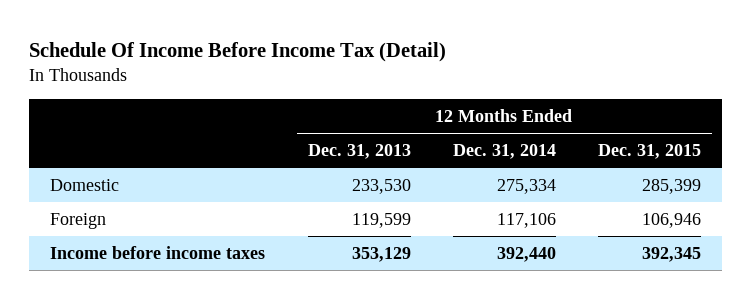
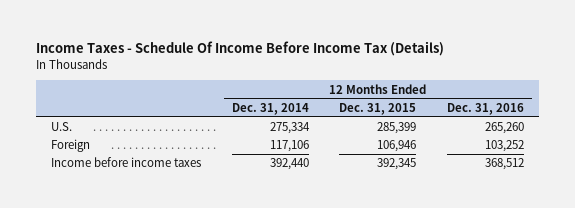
[29,42,447,63] Schedule Of Income Before Income Tax (Detail) -> [35,41,444,57] Income Taxes - Schedule Of Income Before Income Tax (Details)
[307,144,411,160] Dec. 31, 2013 -> none
none -> [446,102,524,115] Dec. 31, 2016
[50,178,120,191] Domestic -> [50,122,72,132] U.S.

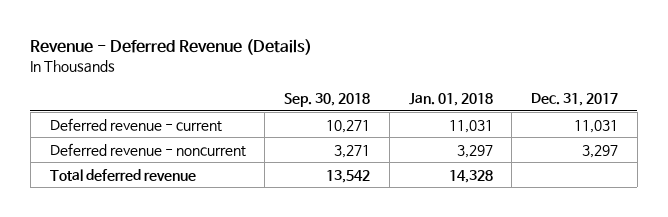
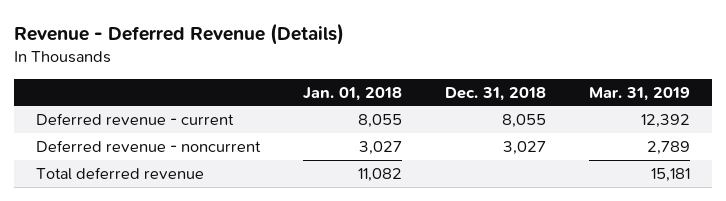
[284,93,371,108] Sep. 30, 2018 -> none
[530,93,618,107] Dec. 31, 2017 -> none
none -> [444,86,546,101] Dec. 31, 2018
none -> [589,86,691,101] Mar. 31, 2019
[448,119,493,133] 11,031 -> [357,114,402,129] 8,055
[456,144,493,158] 3,297 -> [358,141,402,156] 3,027
[448,169,493,183] 14,328 -> [357,168,402,183] 11,082

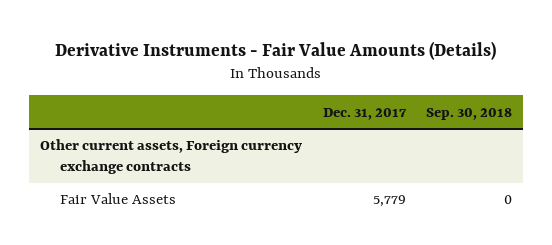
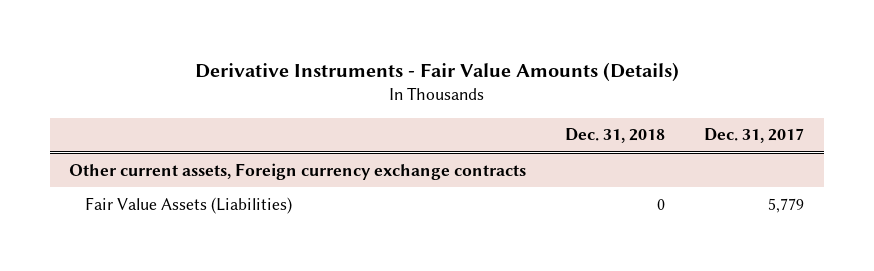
[426,107,513,120] Sep. 30, 2018 -> none
none -> [565,128,666,144] Dec. 31, 2018
[60,193,177,205] Fair Value Assets -> [85,196,293,214] Fair Value Assets (Liabilities)

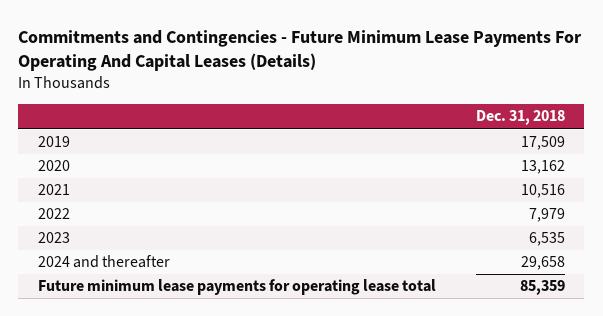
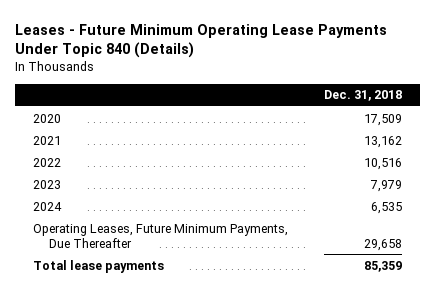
[18,29,583,72] Commitments and Contingencies - Future Minimum Lease Payments For Operating And Capital Leases (Details) -> [15,23,388,59] Leases - Future Minimum Operating Lease Payments Under Topic 840 (Details)
[37,136,70,148] 2019 -> [33,113,62,123] 2020
[37,160,70,172] 2020 -> [33,135,62,145] 2021
[37,184,70,196] 2021 -> [33,157,62,167] 2022
[37,208,70,220] 2022 -> [33,179,62,189] 2023
[37,232,70,244] 2023 -> [33,201,63,211] 2024
[37,255,170,269] 2024 and thereafter -> [33,223,289,248] Operating Leases, Future Minimum Payments, Due Thereafter
[37,279,436,296] Future minimum lease payments for operating lease total -> [33,259,165,273] Total lease payments

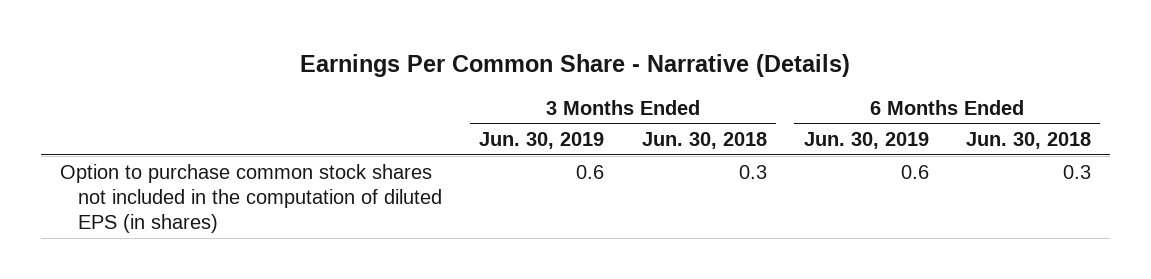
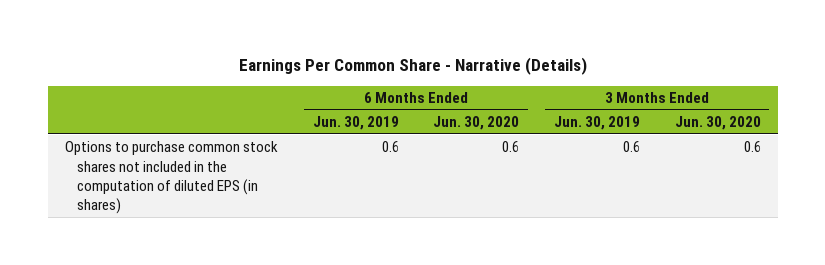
[641,132,767,150] Jun. 30, 2018 -> none
[966,132,1092,150] Jun. 30, 2018 -> none
none -> [433,116,520,131] Jun. 30, 2020
none -> [674,116,761,131] Jun. 30, 2020
[59,163,442,234] Option to purchase common stock shares not included in the computation of diluted EPS (in shares) -> [64,141,278,215] Options to purchase common stock shares not included in the computation of diluted EPS (in shares)

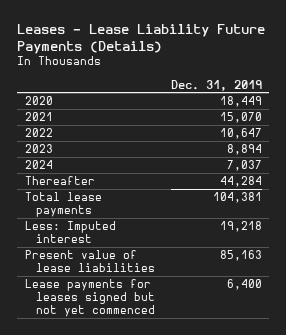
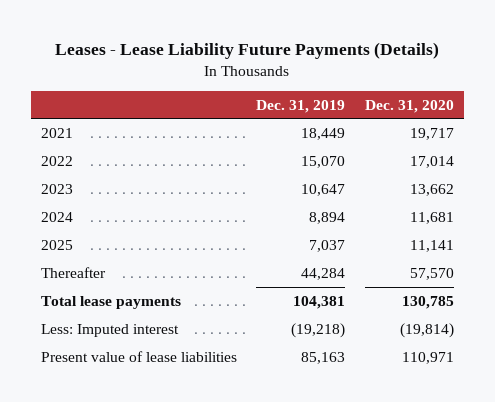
none -> [364,99,454,113] Dec. 31, 2020
[24,96,53,106] 2020 -> [40,127,73,138] 2021
[24,112,53,122] 2021 -> [40,155,73,166] 2022
[24,128,53,138] 2022 -> [40,183,73,194] 2023
[24,144,53,154] 2023 -> [40,211,73,222] 2024
[24,160,53,170] 2024 -> [40,239,73,250] 2025
[219,221,262,233] 19,218 -> [291,322,346,338] (19,218)
[24,279,156,318] Lease payments for leases signed but not yet commenced -> none

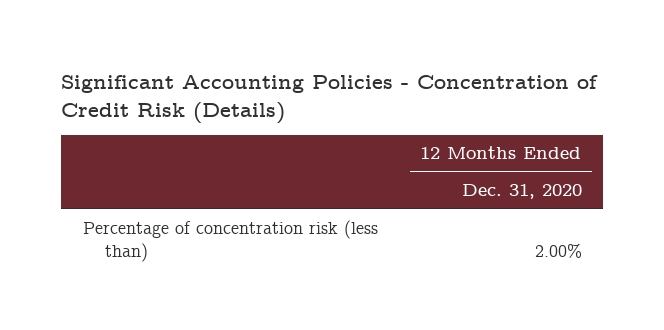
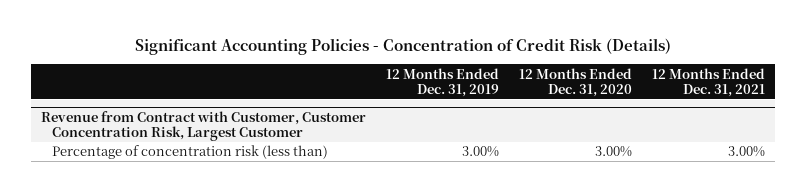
none -> [386,67,500,97] 12 Months Ended Dec. 31, 2019
none -> [651,67,765,97] 12 Months Ended Dec. 31, 2021
none -> [41,111,367,142] Revenue from Contract with Customer, Customer Concentration Risk, Largest Customer
[534,242,582,258] 2.00% -> [594,146,632,158] 3.00%

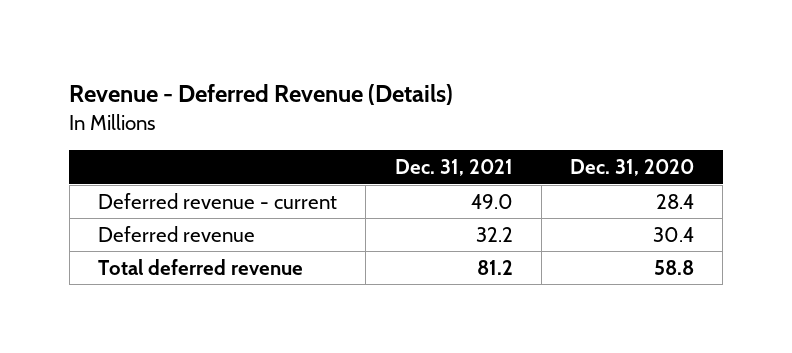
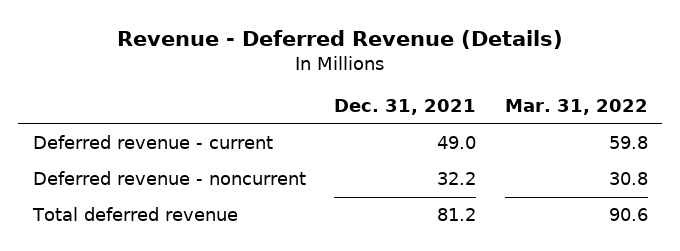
[570,159,695,177] Dec. 31, 2020 -> none
none -> [504,99,648,116] Mar. 31, 2022
[98,225,256,242] Deferred revenue -> [32,171,306,186] Deferred revenue - noncurrent

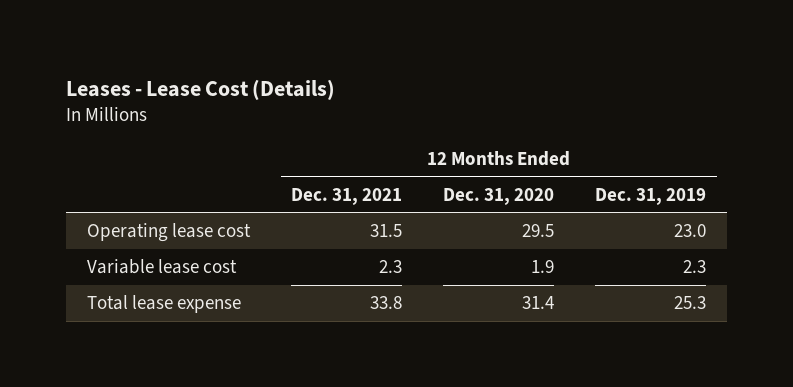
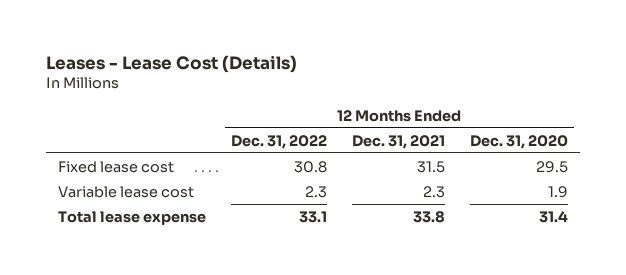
[595,187,707,205] Dec. 31, 2019 -> none
none -> [231,134,328,149] Dec. 31, 2022
[86,223,251,243] Operating lease cost -> [58,160,175,173] Fixed lease cost

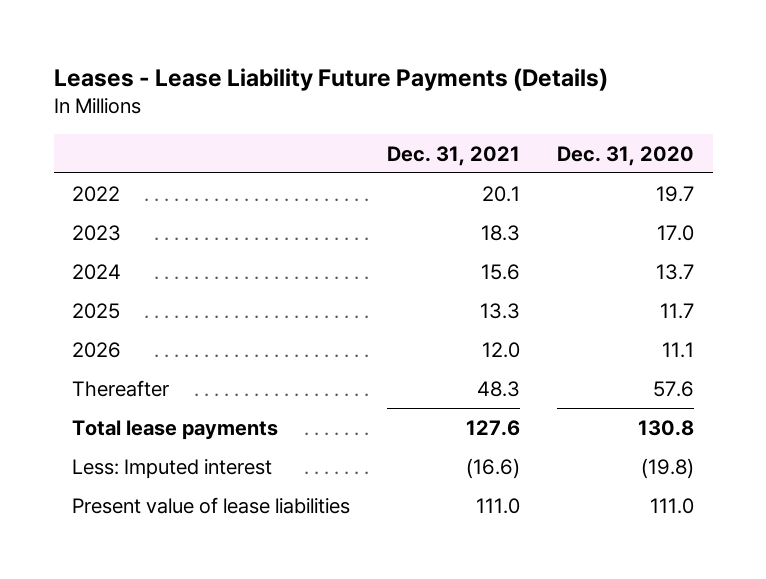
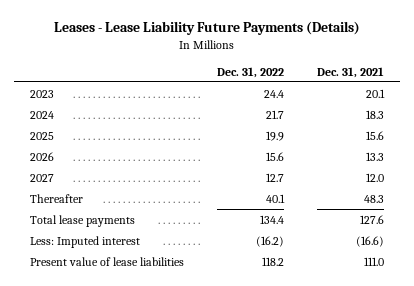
[557,145,695,166] Dec. 31, 2020 -> none
none -> [216,66,284,78] Dec. 31, 2022
[72,185,121,202] 2022 -> [29,89,54,98] 2023
[72,224,122,241] 2023 -> [29,110,54,119] 2024
[72,263,122,280] 2024 -> [29,131,54,140] 2025
[72,302,121,319] 2025 -> [29,151,54,161] 2026
[72,341,122,358] 2026 -> [29,173,54,182] 2027

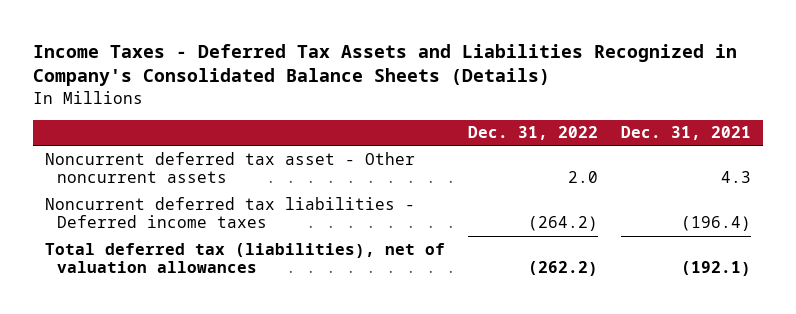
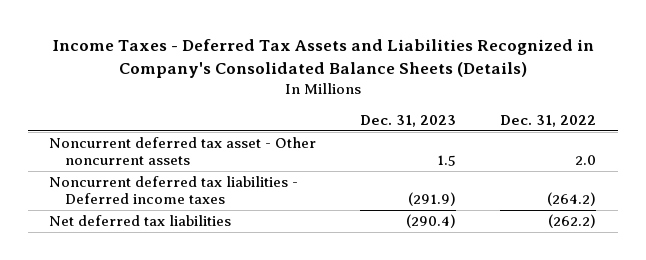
[621,126,752,141] Dec. 31, 2021 -> none
none -> [360,114,457,127] Dec. 31, 2023
[44,242,445,274] Total deferred tax (liabilities), net of valuation allowances -> [49,215,232,227] Net deferred tax liabilities

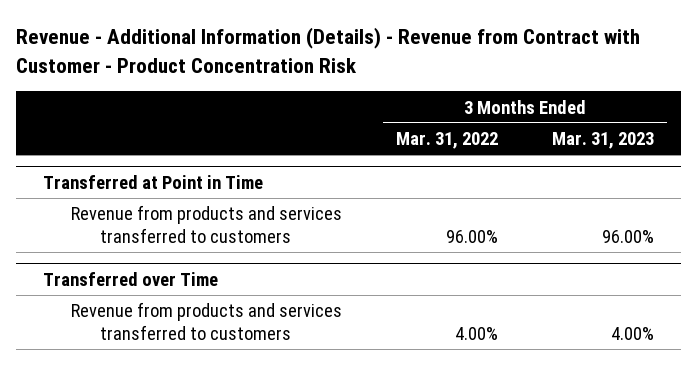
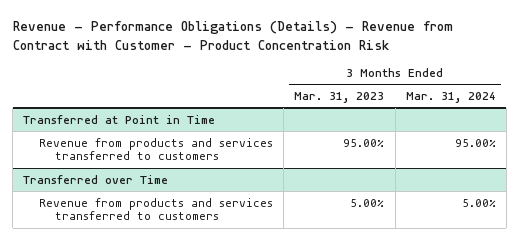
[15,27,640,73] Revenue - Additional Information (Details) - Revenue from Contract with Customer - Product Concentration Risk -> [12,21,453,50] Revenue - Performance Obligations (Details) - Revenue from Contract with Customer - Product Concentration Risk
[396,132,499,150] Mar. 31, 2022 -> none
none -> [405,92,496,104] Mar. 31, 2024
[601,229,654,243] 96.00% -> [343,138,385,147] 95.00%
[610,326,654,340] 4.00% -> [350,198,385,207] 5.00%

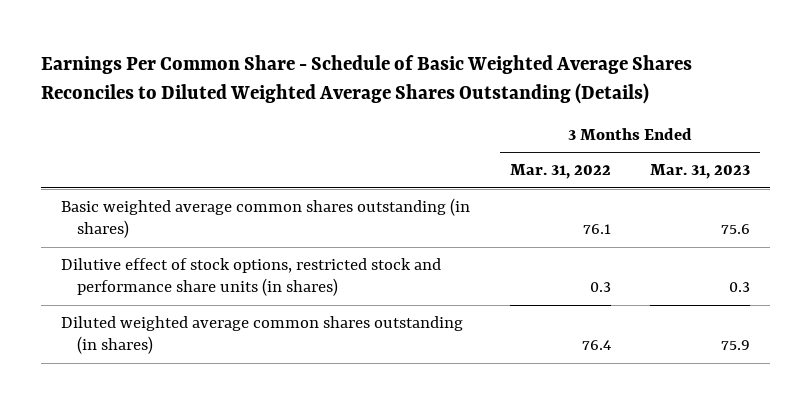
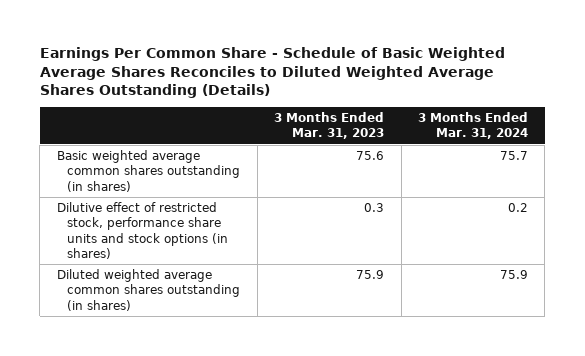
[509,164,611,180] Mar. 31, 2022 -> none
none -> [418,111,529,140] 3 Months Ended Mar. 31, 2024
[61,257,442,297] Dilutive effect of stock options, restricted stock and performance share units (in shares) -> [56,202,229,259] Dilutive effect of restricted stock, performance share units and stock options (in shares)

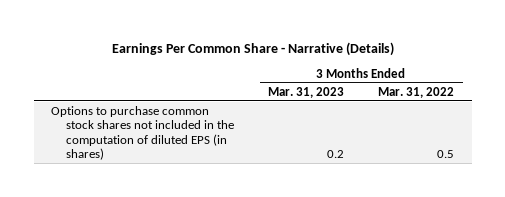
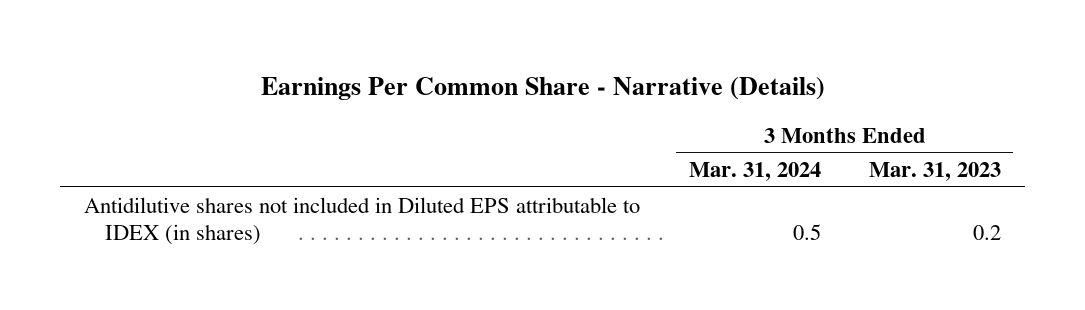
[378,86,455,98] Mar. 31, 2022 -> none
none -> [688,162,821,182] Mar. 31, 2024
[50,105,235,161] Options to purchase common stock shares not included in the computation of diluted EPS (in shares) -> [84,196,641,246] Antidilutive shares not included in Diluted EPS attributable to IDEX (in shares)

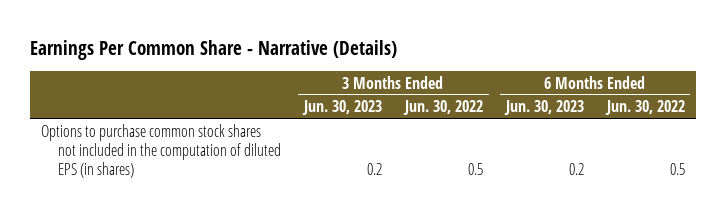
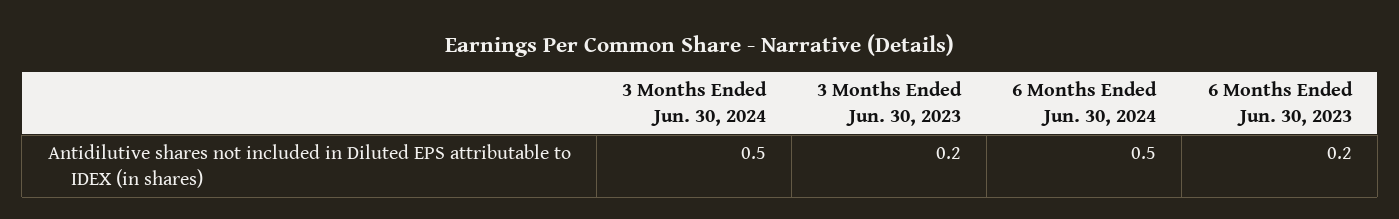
[402,100,483,116] Jun. 30, 2022 -> none
[604,100,685,116] Jun. 30, 2022 -> none
none -> [621,81,767,126] 3 Months Ended Jun. 30, 2024
none -> [1012,81,1158,126] 6 Months Ended Jun. 30, 2024
[41,123,282,179] Options to purchase common stock shares not included in the computation of diluted EPS (in shares) -> [47,144,571,188] Antidilutive shares not included in Diluted EPS attributable to IDEX (in shares)

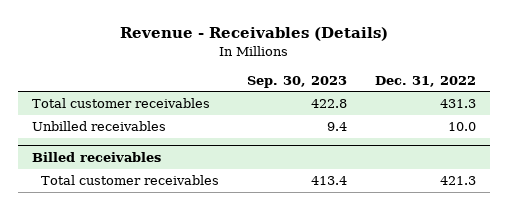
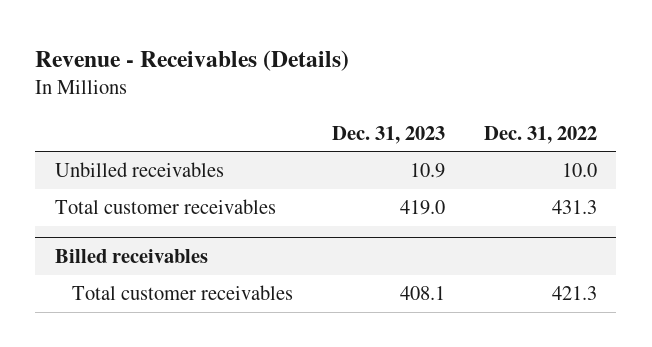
[247,75,348,88] Sep. 30, 2023 -> none
none -> [331,125,445,144] Dec. 31, 2023
[32,98,211,109] Total customer receivables -> [54,199,276,215] Total customer receivables

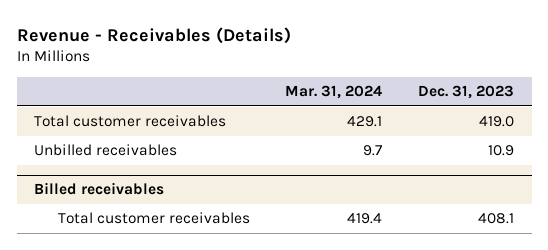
[483,125,597,144] Dec. 31, 2022 -> none
none -> [285,85,383,100] Mar. 31, 2024
[54,162,224,178] Unbilled receivables -> [34,144,178,157] Unbilled receivables

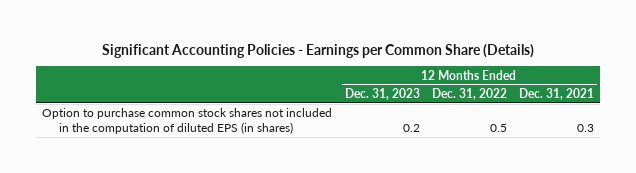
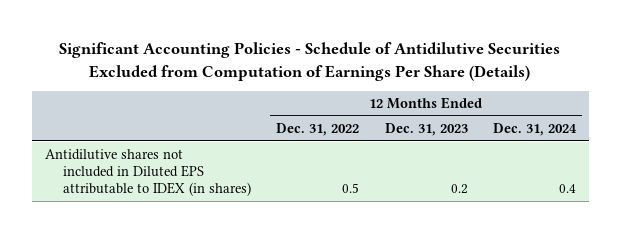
[102,43,535,58] Significant Accounting Policies - Earnings per Common Share (Details) -> [59,42,561,81] Significant Accounting Policies - Schedule of Antidilutive Securities Excluded from Computation of Earnings Per Share (Details)
[518,87,594,100] Dec. 31, 2021 -> none
none -> [493,123,578,137] Dec. 31, 2024
[42,108,333,135] Option to purchase common stock shares not included in the computation of diluted EPS (in shares) -> [44,149,251,197] Antidilutive shares not included in Diluted EPS attributable to IDEX (in shares)

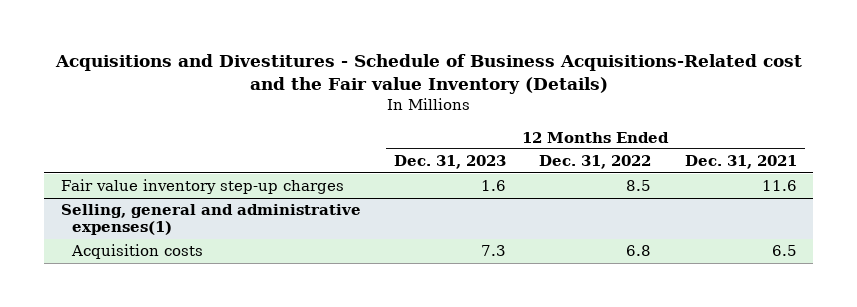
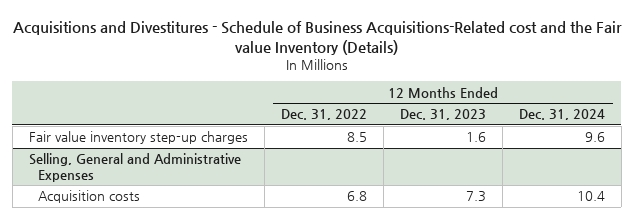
[684,155,797,170] Dec. 31, 2021 -> none
none -> [518,109,605,121] Dec. 31, 2024
[60,204,361,236] Selling, general and administrative expenses(1) -> [28,153,241,182] Selling, General and Administrative Expenses

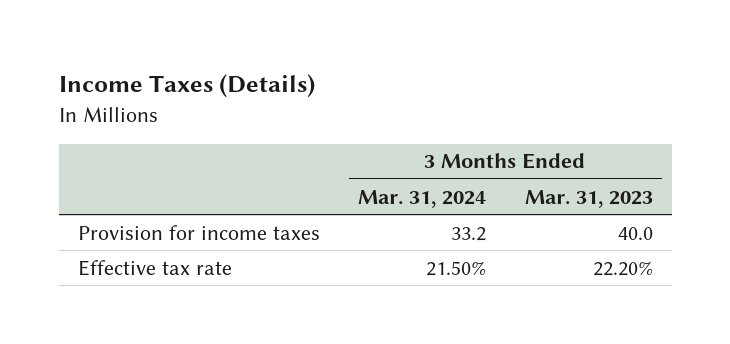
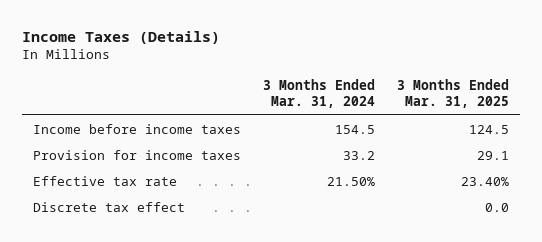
[524,189,653,208] Mar. 31, 2023 -> none
none -> [396,79,509,109] 3 Months Ended Mar. 31, 2025
none -> [32,123,241,134] Income before income taxes
none -> [32,201,185,212] Discrete tax effect

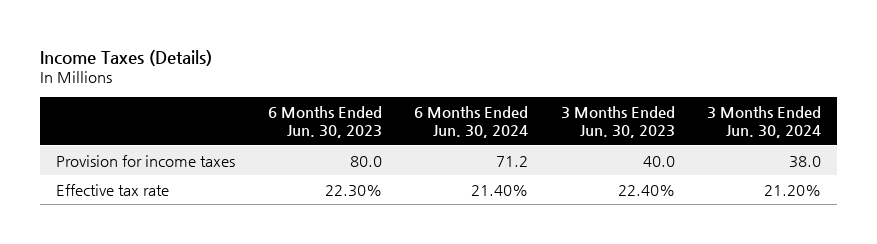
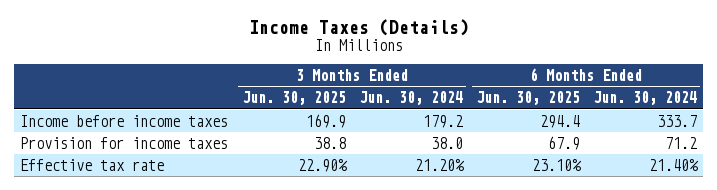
[267,105,382,139] 6 Months Ended Jun. 30, 2023 -> none
[560,105,675,139] 3 Months Ended Jun. 30, 2023 -> none
none -> [241,91,346,106] Jun. 30, 2025
none -> [475,91,580,106] Jun. 30, 2025
none -> [20,115,229,128] Income before income taxes

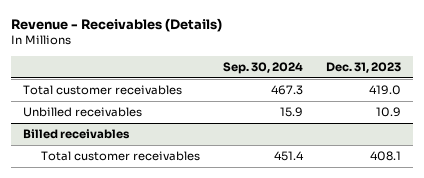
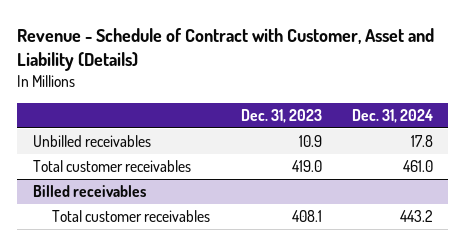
[11,18,223,33] Revenue - Receivables (Details) -> [17,27,435,71] Revenue - Schedule of Contract with Customer, Asset and Liability (Details)
[223,61,304,74] Sep. 30, 2024 -> none
none -> [351,108,433,123] Dec. 31, 2024
[22,85,182,96] Total customer receivables -> [32,160,191,173] Total customer receivables

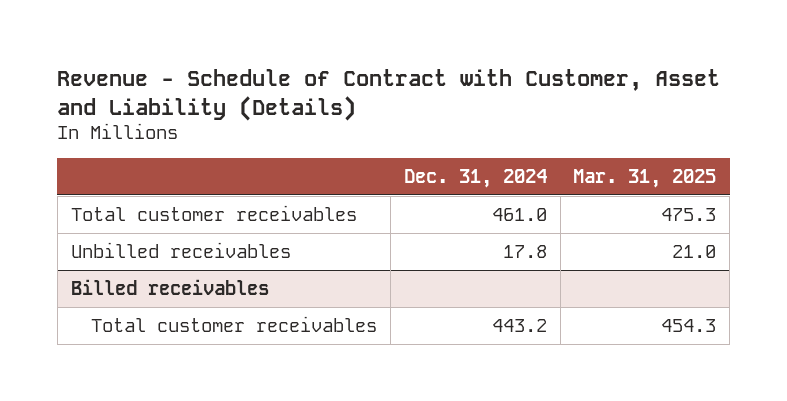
[240,108,322,123] Dec. 31, 2023 -> none
none -> [573,168,717,188] Mar. 31, 2025
[32,135,151,148] Unbilled receivables -> [70,241,291,258] Unbilled receivables

